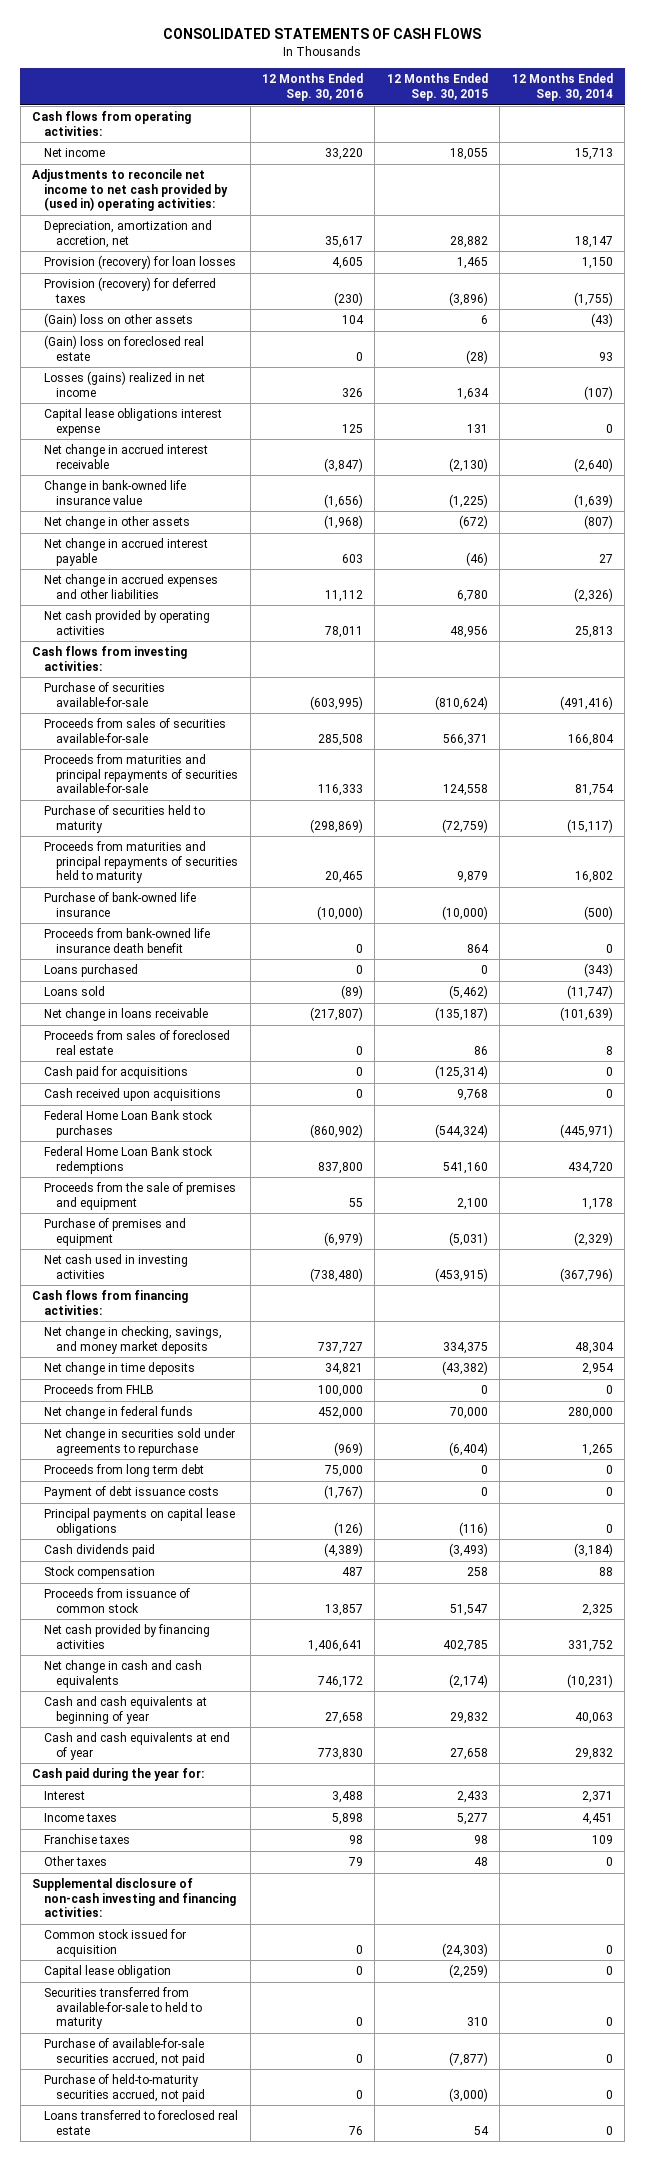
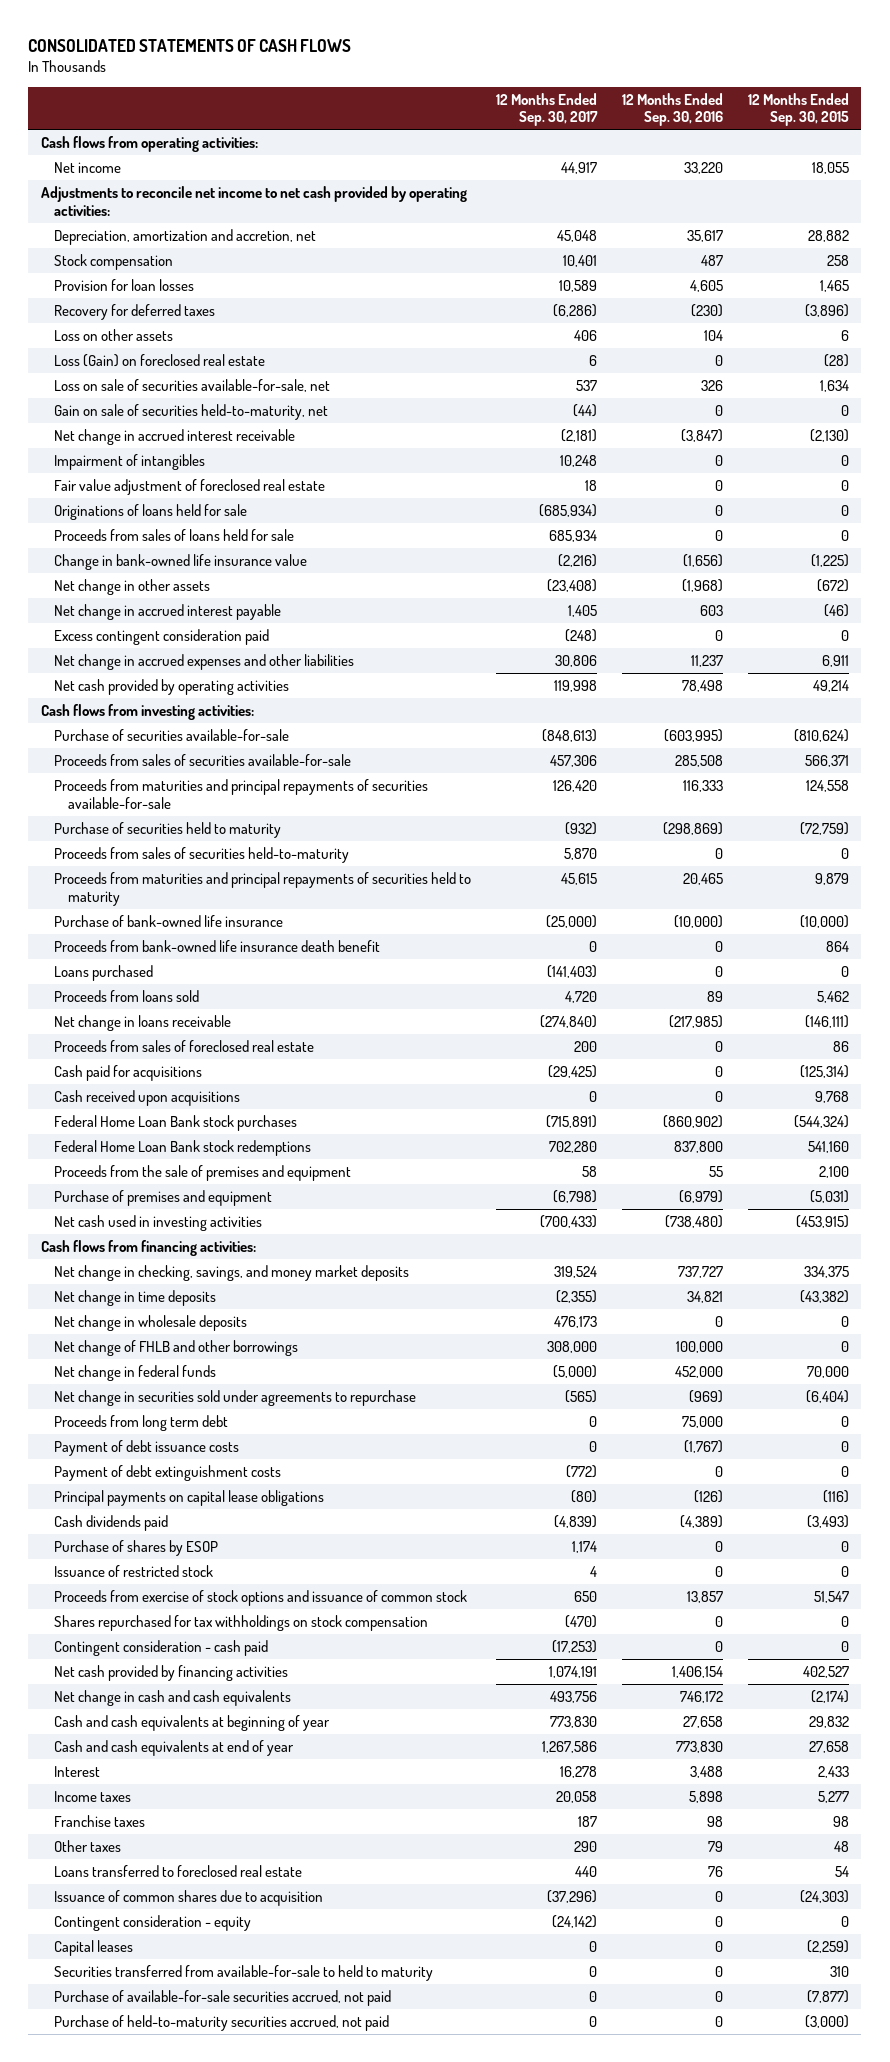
[511,73,613,101] 12 Months Ended Sep. 30, 2014 -> none
none -> [496,92,599,127] 12 Months Ended Sep. 30, 2017
[32,169,229,211] Adjustments to reconcile net income to net cash provided by (used in) operating activities: -> [40,185,467,216] Adjustments to reconcile net income to net cash provided by operating activities:
[44,408,223,436] Capital lease obligations interest expense -> none
[44,1566,156,1580] Stock compensation -> [54,253,174,270] Stock compensation
[44,255,237,270] Provision (recovery) for loan losses -> [54,278,195,291] Provision for loan losses
[44,277,217,303] Provision (recovery) for deferred taxes -> [54,303,216,320] Recovery for deferred taxes
[44,313,194,328] (Gain) loss on other assets -> [54,328,174,341] Loss on other assets
[44,335,205,361] (Gain) loss on foreclosed real estate -> [54,353,266,367] Loss (Gain) on foreclosed real estate
[44,371,206,397] Losses (gains) realized in net income -> [54,378,331,392] Loss on sale of securities available-for-sale, net
none -> [54,403,329,420] Gain on sale of securities held-to-maturity, net
none -> [54,453,206,470] Impairment of intangibles
none -> [54,478,326,495] Fair value adjustment of foreclosed real estate
none -> [54,503,248,520] Originations of loans held for sale
none -> [54,528,295,541] Proceeds from sales of loans held for sale
none -> [54,628,270,645] Excess contingent consideration paid
[325,589,364,602] 11,112 -> [690,654,723,667] 11,237
[456,589,488,602] 6,780 -> [821,654,849,667] 6,911
[325,625,364,638] 78,011 -> [681,679,723,692] 78,498
[449,625,488,638] 48,956 -> [812,679,849,692] 49,214
none -> [54,846,350,863] Proceeds from sales of securities held-to-maturity
[44,986,106,997] Loans sold -> [54,989,200,1002] Proceeds from loans sold
[341,985,364,1000] (89) -> [706,990,723,1002] 89
[448,985,488,1000] (5,462) -> [816,990,849,1003] 5,462
[310,1007,364,1022] (217,807) -> [668,1014,723,1028] (217,985)
[434,1007,488,1022] (135,187) -> [804,1014,849,1028] (146,111)
[44,1384,155,1395] Proceeds from FHLB -> none
none -> [54,1314,248,1331] Net change in wholesale deposits
none -> [54,1339,299,1356] Net change of FHLB and other borrowings
none -> [54,1464,282,1481] Payment of debt extinguishment costs
none -> [54,1539,219,1556] Purchase of shares by ESOP
none -> [54,1564,214,1577] Issuance of restricted stock
[44,1588,191,1613] Proceeds from issuance of common stock -> [54,1589,468,1606] Proceeds from exercise of stock options and issuance of common stock
none -> [54,1614,429,1631] Shares repurchased for tax withholdings on stock compensation
none -> [54,1639,269,1656] Contingent consideration - cash paid
[308,1639,364,1652] 1,406,641 -> [671,1665,723,1678] 1,406,154
[442,1639,488,1652] 402,785 -> [802,1665,849,1678] 402,527
[32,1768,205,1782] Cash paid during the year for: -> none
[32,1878,237,1917] Supplemental disclosure of non-cash investing and financing activities: -> none
[44,2110,239,2135] Loans transferred to foreclosed real estate -> [54,1864,303,1877] Loans transferred to foreclosed real estate
[44,1929,187,1957] Common stock issued for acquisition -> [54,1889,324,1906] Issuance of common shares due to acquisition
none -> [54,1914,252,1931] Contingent consideration - equity
[44,1965,172,1979] Capital lease obligation -> [54,1939,134,1956] Capital leases

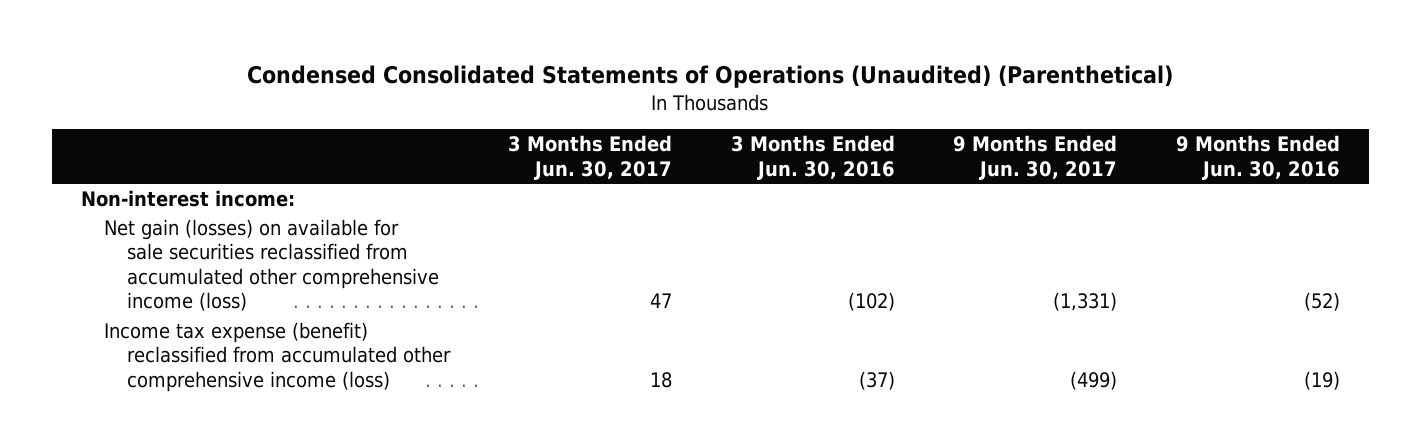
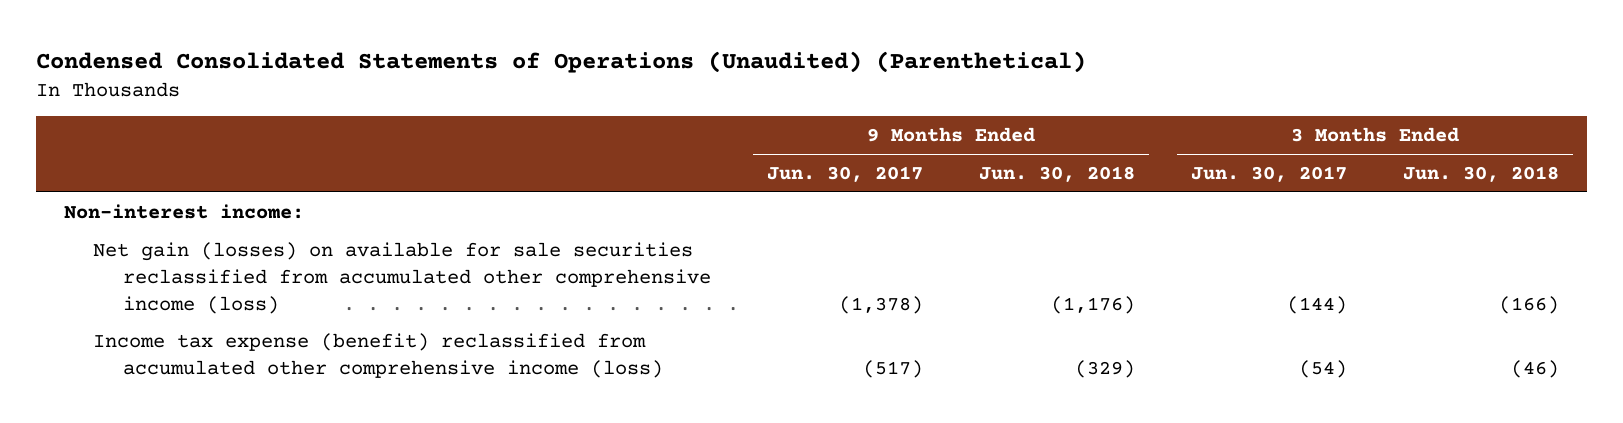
[730,135,895,180] 3 Months Ended Jun. 30, 2016 -> none
[1175,135,1340,180] 9 Months Ended Jun. 30, 2016 -> none
none -> [979,166,1136,183] Jun. 30, 2018
none -> [1403,166,1560,183] Jun. 30, 2018
[650,293,673,309] 47 -> [1287,295,1348,314] (144)
[1053,292,1118,312] (1,331) -> [838,295,923,314] (1,378)
[650,371,673,388] 18 -> [1299,359,1348,378] (54)
[1070,370,1118,390] (499) -> [862,359,923,378] (517)

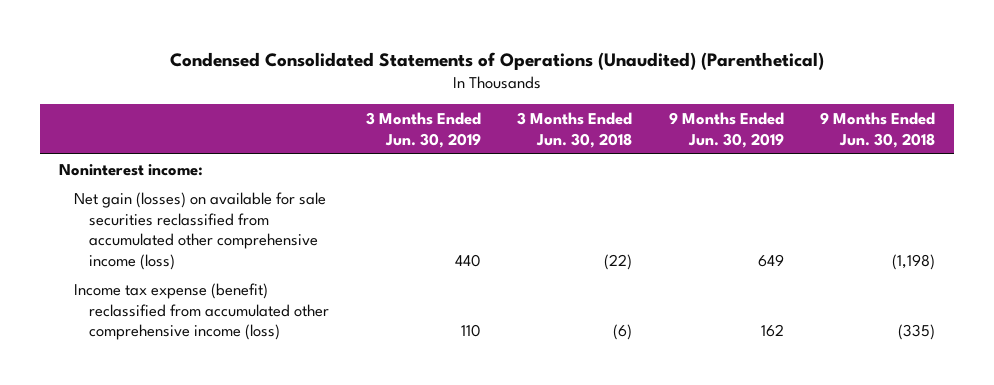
[766,166,923,183] Jun. 30, 2017 -> none
[1191,166,1348,183] Jun. 30, 2017 -> none
none -> [365,111,481,148] 3 Months Ended Jun. 30, 2019
none -> [668,111,784,148] 9 Months Ended Jun. 30, 2019
[63,203,304,219] Non-interest income: -> [58,163,203,176] Noninterest income:
[1051,295,1136,314] (1,176) -> [892,253,936,270] (1,198)
[1499,295,1560,314] (166) -> [604,253,633,270] (22)
[1075,359,1136,378] (329) -> [898,324,936,341] (335)
[1511,359,1560,378] (46) -> [613,324,633,341] (6)

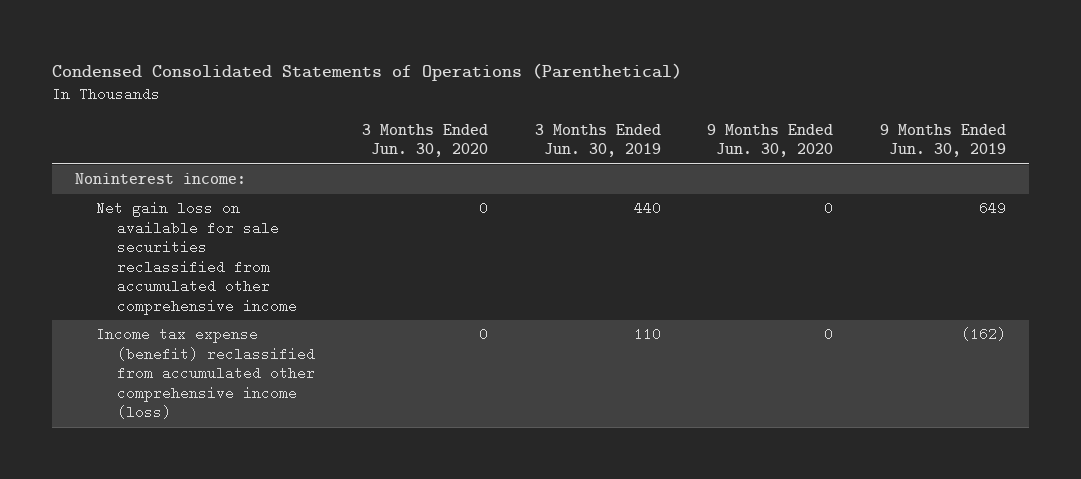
[170,51,825,70] Condensed Consolidated Statements of Operations (Unaudited) (Parenthetical) -> [51,62,682,81] Condensed Consolidated Statements of Operations (Parenthetical)
[517,111,633,148] 3 Months Ended Jun. 30, 2018 -> none
[820,111,936,148] 9 Months Ended Jun. 30, 2018 -> none
none -> [362,123,489,158] 3 Months Ended Jun. 30, 2020
none -> [707,123,834,158] 9 Months Ended Jun. 30, 2020
[74,191,327,270] Net gain (losses) on available for sale securities reclassified from accumulated other comprehensive income (loss) -> [96,201,298,315] Net gain loss on available for sale securities reclassified from accumulated other comprehensive income
[760,324,784,338] 162 -> [960,327,1006,342] (162)

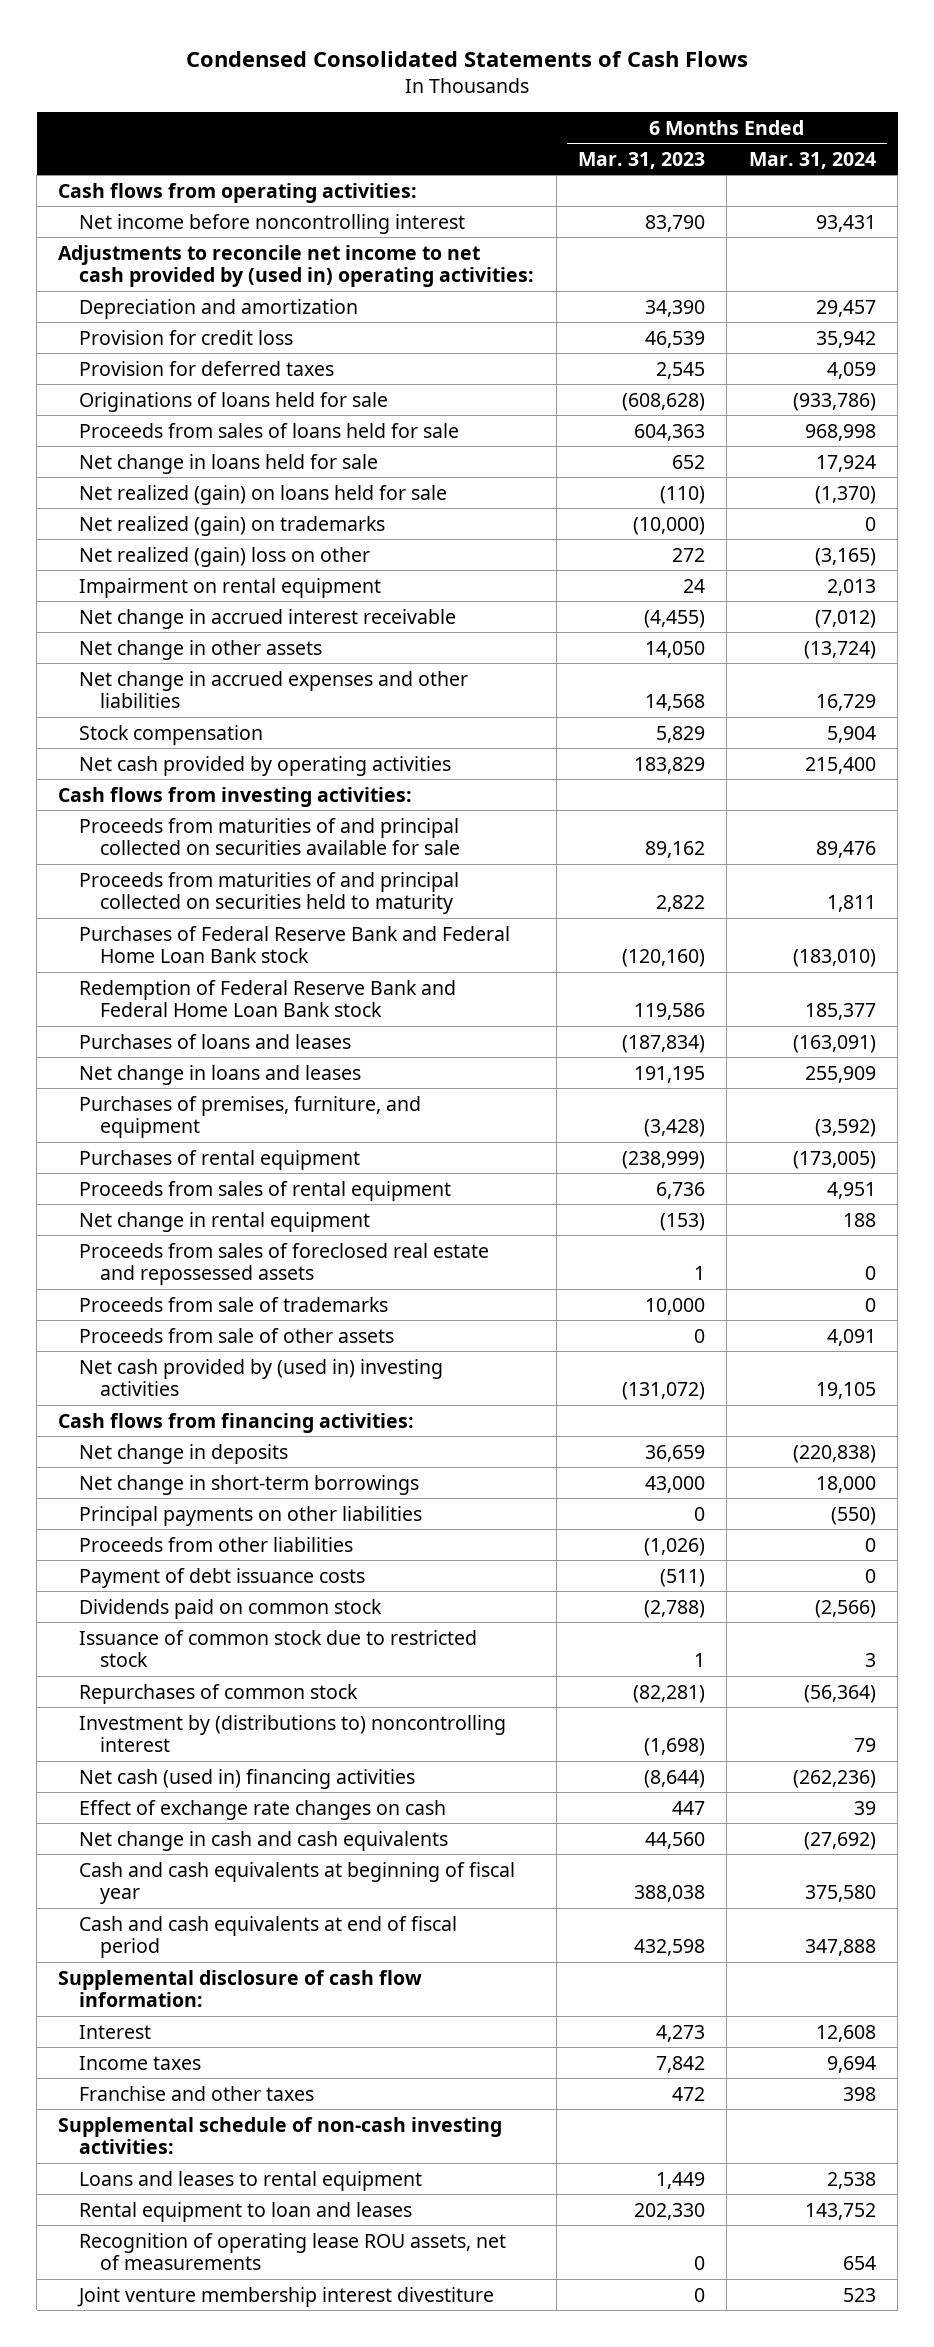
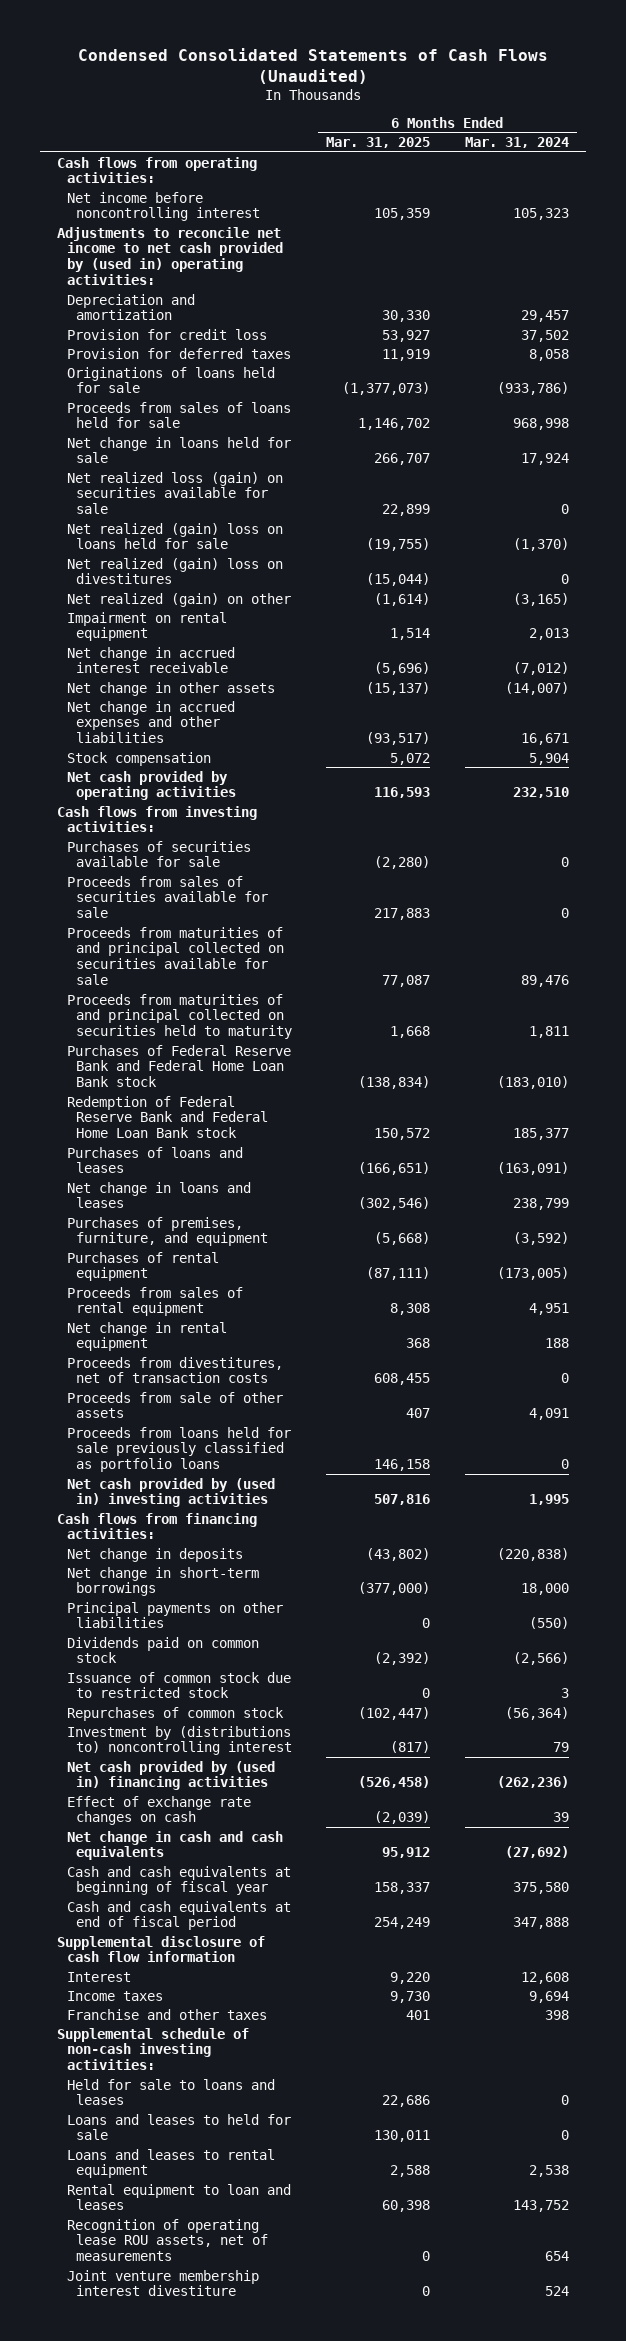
[186,50,749,67] Condensed Consolidated Statements of Cash Flows -> [77,47,548,84] Condensed Consolidated Statements of Cash Flows (Unaudited)
[577,151,705,169] Mar. 31, 2023 -> none
none -> [326,137,431,149] Mar. 31, 2025
[815,214,876,232] 93,431 -> [512,208,569,221] 105,323
[815,330,876,348] 35,942 -> [520,329,569,342] 37,502
[826,361,876,379] 4,059 -> [528,348,569,361] 8,058
none -> [66,471,283,515] Net realized loss (gain) on securities available for sale
[79,484,448,505] Net realized (gain) on loans held for sale -> [66,522,283,550] Net realized (gain) loss on loans held for sale
[79,515,386,536] Net realized (gain) on trademarks -> [66,557,283,585] Net realized (gain) loss on divestitures
[79,546,371,567] Net realized (gain) loss on other -> [66,592,291,607] Net realized (gain) on other
[803,640,876,659] (13,724) -> [504,681,569,695] (14,007)
[815,694,876,712] 16,729 -> [520,733,569,746] 16,671
[804,756,876,774] 215,400 -> [512,787,569,799] 232,510
none -> [66,840,251,868] Purchases of securities available for sale
none -> [66,875,269,919] Proceeds from sales of securities available for sale
[804,1065,876,1083] 255,909 -> [512,1198,569,1211] 238,799
[79,1242,490,1286] Proceeds from sales of foreclosed real estate and repossessed assets -> none
[79,1296,389,1312] Proceeds from sale of trademarks -> none
none -> [66,1356,283,1384] Proceeds from divestitures, net of transaction costs
none -> [66,1426,291,1473] Proceeds from loans held for sale previously classified as portfolio loans
[815,1382,876,1400] 19,105 -> [528,1494,569,1506] 1,995
[79,1536,354,1552] Proceeds from other liabilities -> none
[79,1567,366,1588] Payment of debt issuance costs -> none
[79,1768,416,1789] Net cash (used in) financing activities -> [66,1760,275,1791] Net cash provided by (used in) financing activities
[58,1969,423,2008] Supplemental disclosure of cash flow information: -> [57,1935,266,1963] Supplemental disclosure of cash flow information
none -> [66,2078,275,2106] Held for sale to loans and leases
none -> [66,2113,291,2141] Loans and leases to held for sale
[842,2287,876,2302] 523 -> [544,2286,569,2297] 524

